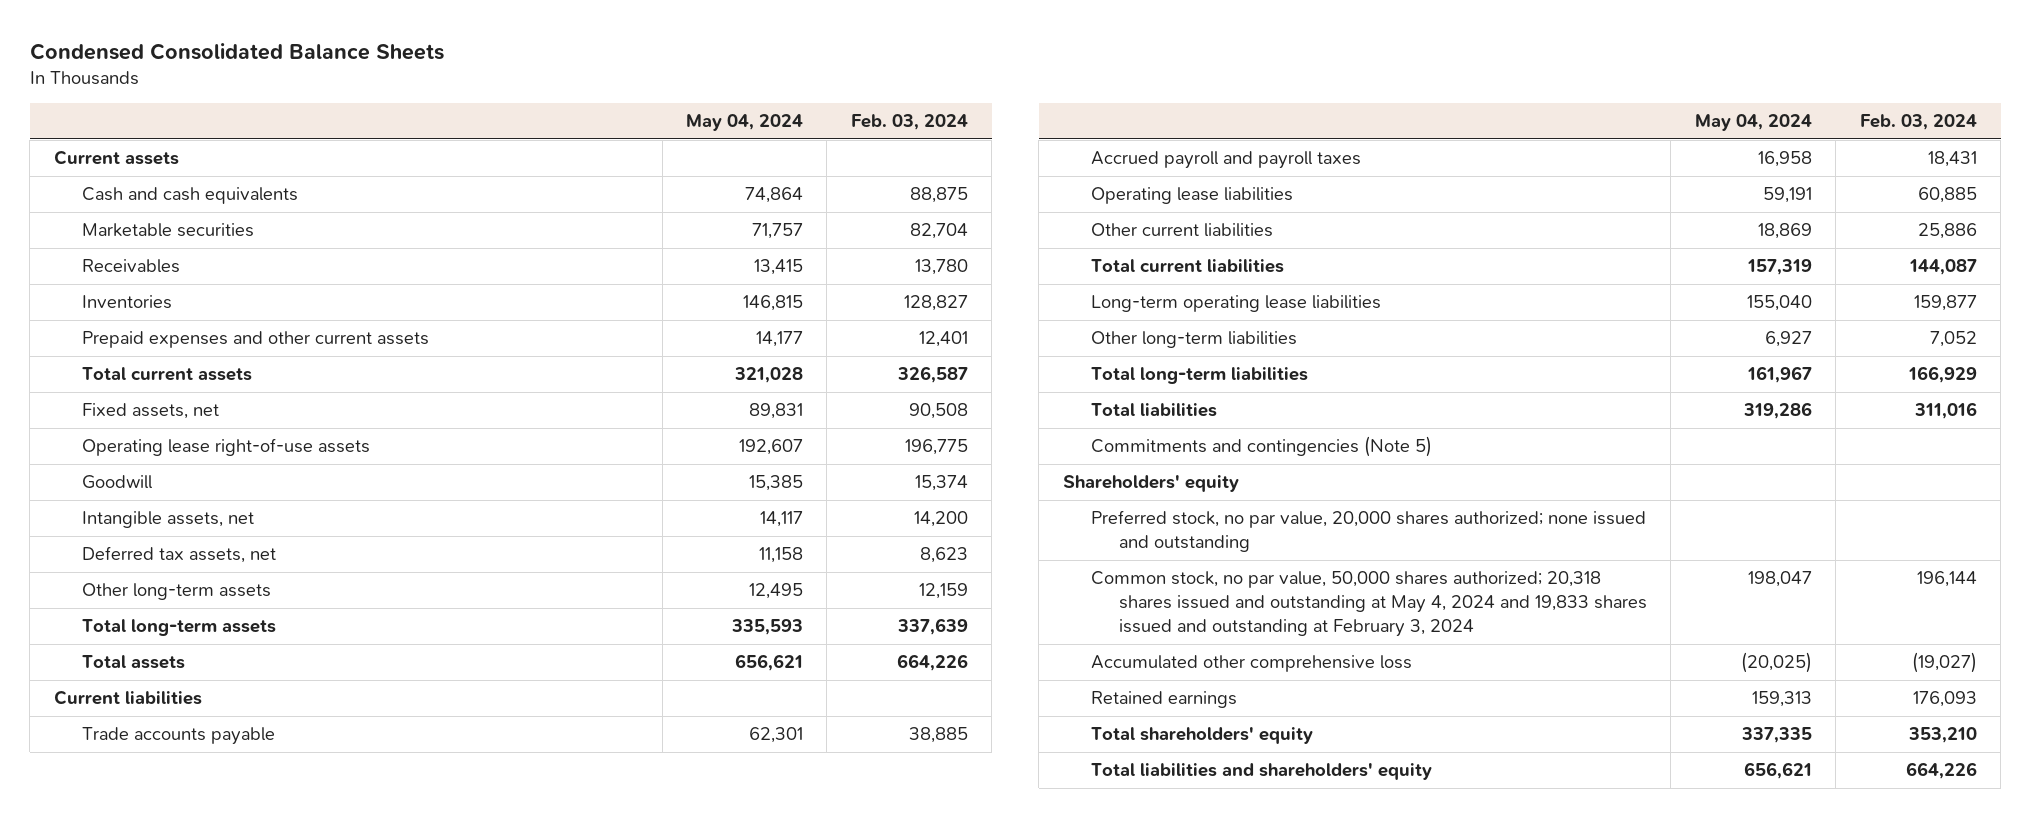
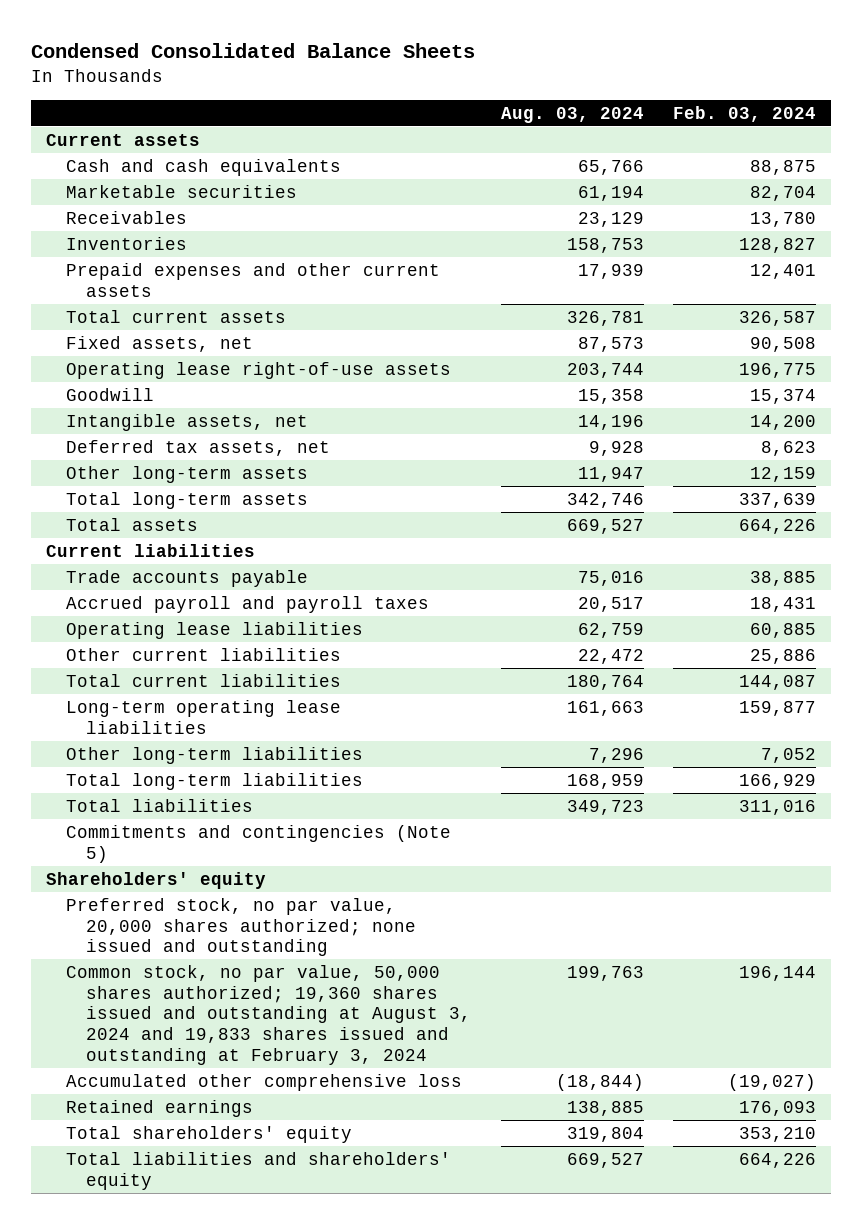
[686,114,804,132] May 04, 2024 -> none
none -> [500,106,644,123] Aug. 03, 2024
[1090,571,1647,638] Common stock, no par value, 50,000 shares authorized; 20,318 shares issued and outstanding at May 4, 2024 and 19,833 shares issued and outstanding at February 3, 2024 -> [65,964,472,1065] Common stock, no par value, 50,000 shares authorized; 19,360 shares issued and outstanding at August 3, 2024 and 19,833 shares issued and outstanding at February 3, 2024

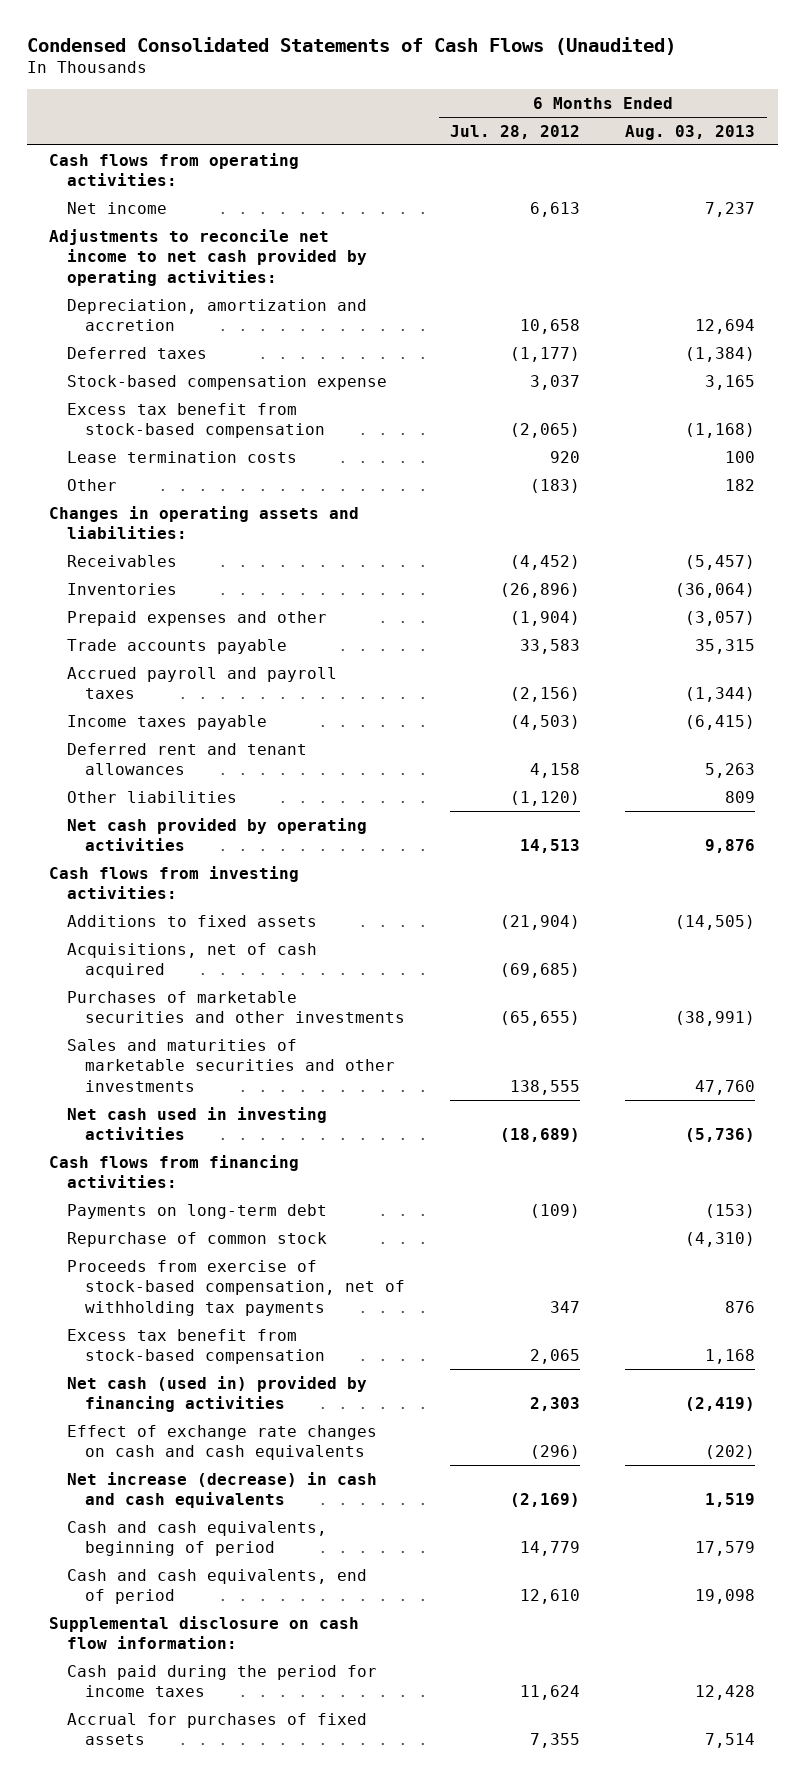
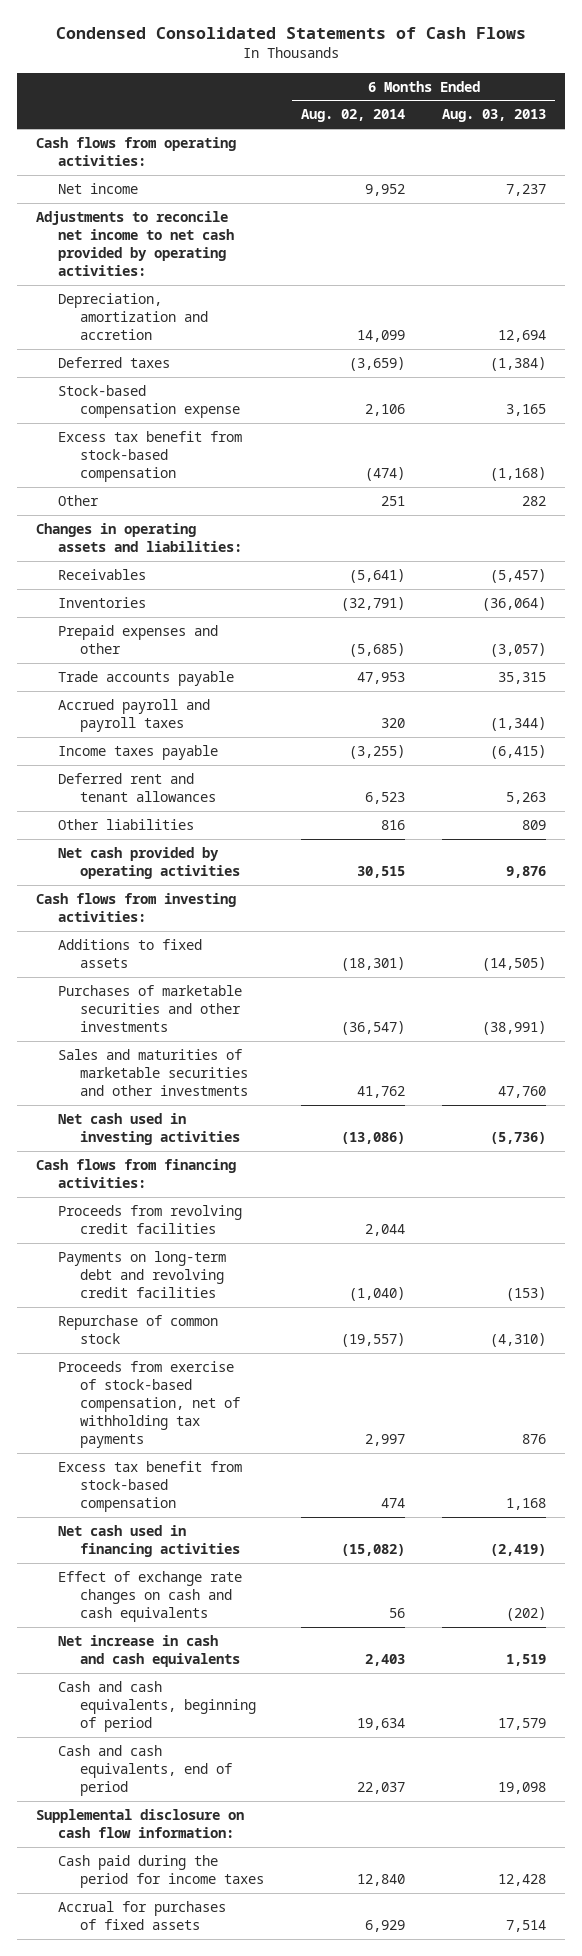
[26,36,676,55] Condensed Consolidated Statements of Cash Flows (Unaudited) -> [55,27,526,40] Condensed Consolidated Statements of Cash Flows
[450,124,581,139] Jul. 28, 2012 -> none
none -> [301,109,406,123] Aug. 02, 2014
[67,450,298,463] Lease termination costs -> none
[725,478,756,491] 182 -> [522,496,547,507] 282
[67,942,318,979] Acquisitions, net of cash acquired -> none
none -> [57,1205,242,1234] Proceeds from revolving credit facilities
[67,1203,328,1219] Payments on long-term debt -> [57,1251,226,1298] Payments on long-term debt and revolving credit facilities
[67,1375,368,1413] Net cash (used in) provided by financing activities -> [57,1525,241,1557] Net cash used in financing activities
[67,1471,378,1509] Net increase (decrease) in cash and cash equivalents -> [57,1635,241,1667] Net increase in cash and cash equivalents

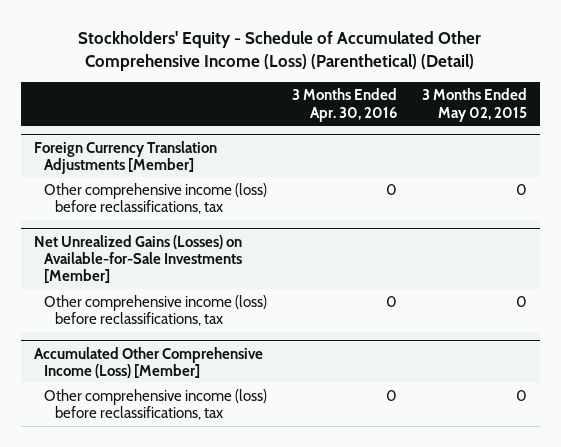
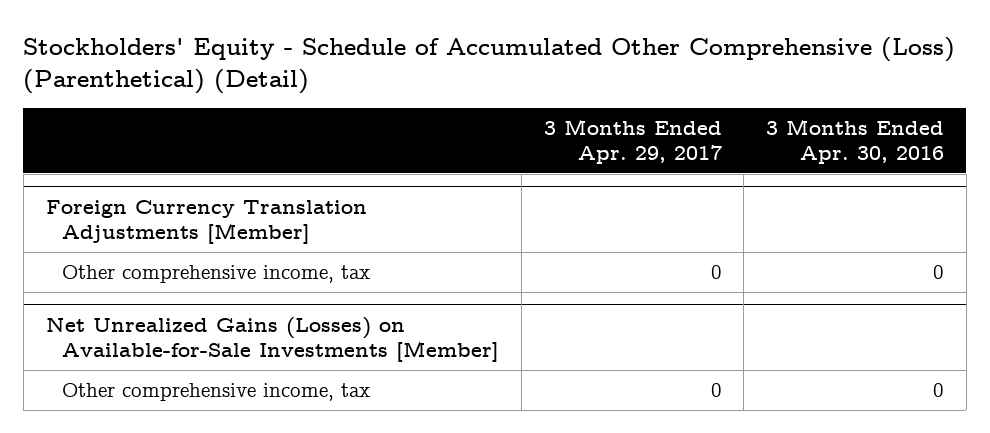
[78,31,482,72] Stockholders' Equity - Schedule of Accumulated Other Comprehensive Income (Loss) (Parenthetical) (Detail) -> [23,37,956,95] Stockholders' Equity - Schedule of Accumulated Other Comprehensive (Loss) (Parenthetical) (Detail)
[422,88,528,122] 3 Months Ended May 02, 2015 -> none
none -> [543,118,722,164] 3 Months Ended Apr. 29, 2017
[44,182,268,215] Other comprehensive income (loss) before reclassifications, tax -> [62,265,371,284] Other comprehensive income, tax
[33,346,263,378] Accumulated Other Comprehensive Income (Loss) [Member] -> none
[44,388,268,421] Other comprehensive income (loss) before reclassifications, tax -> none
[44,294,268,327] Other comprehensive income (loss) before reclassifications, tax -> [62,383,371,402] Other comprehensive income, tax

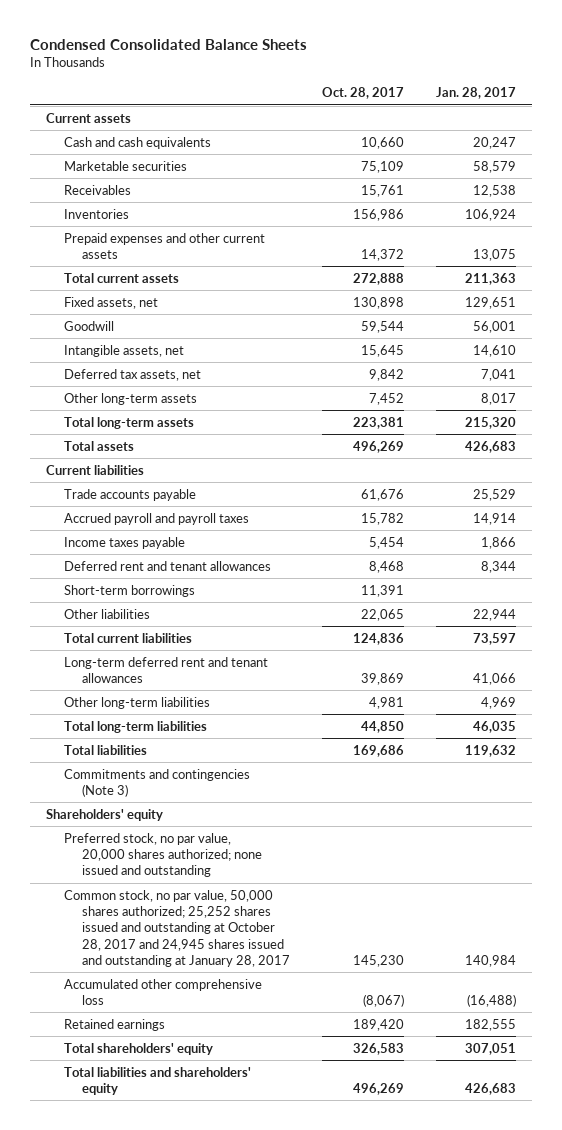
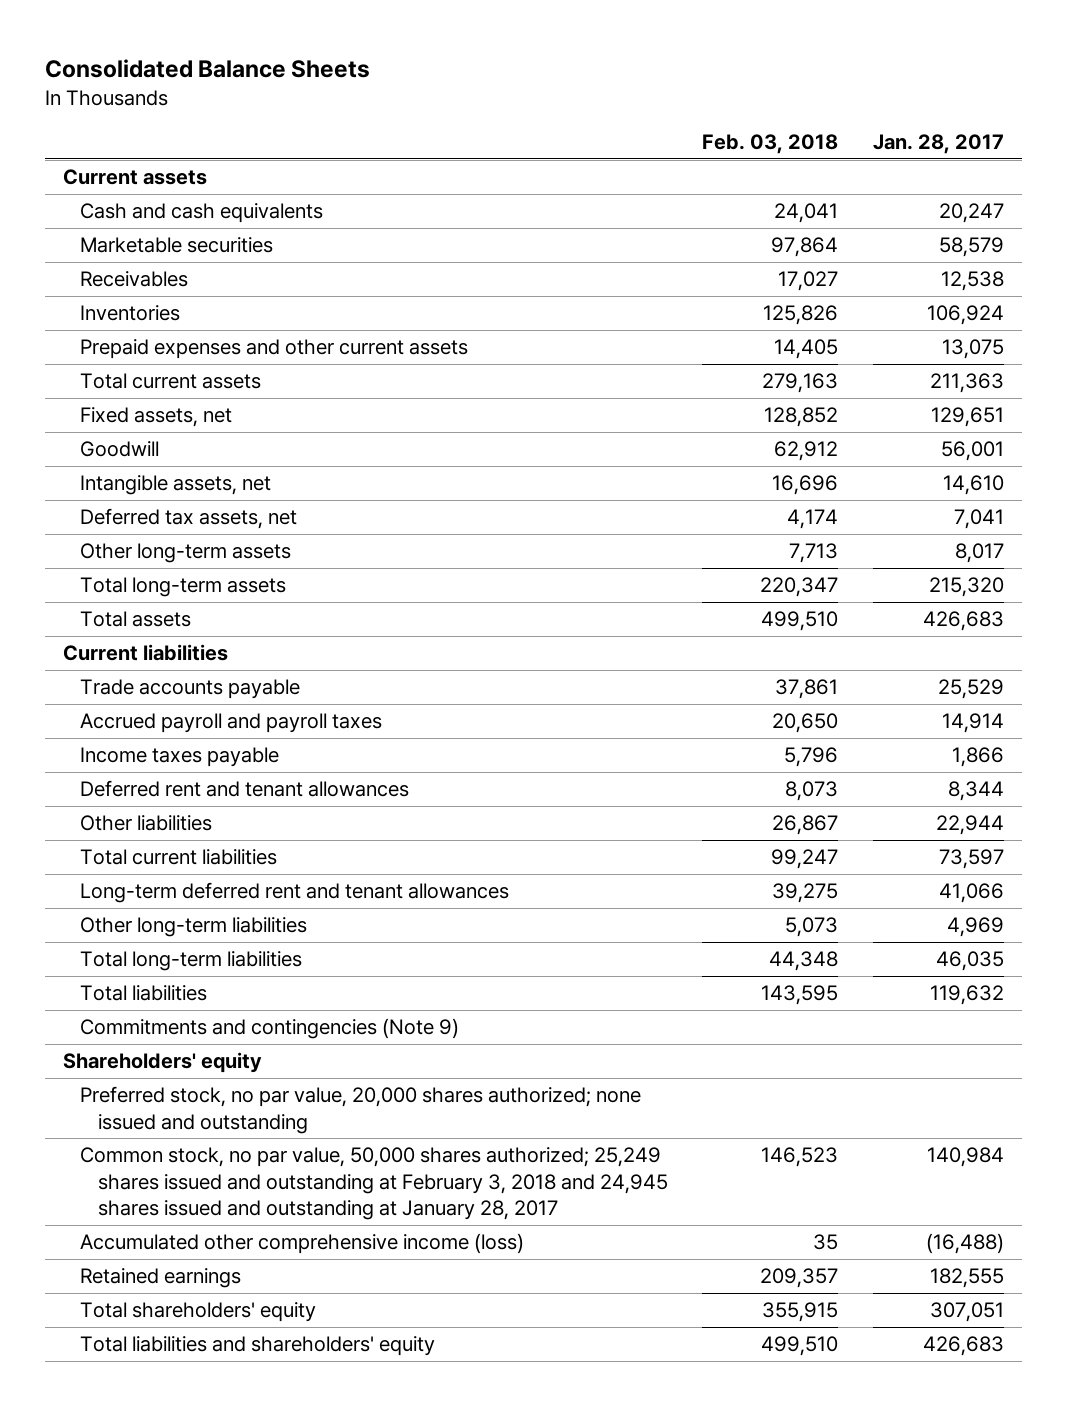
[29,38,307,50] Condensed Consolidated Balance Sheets -> [45,59,371,79] Consolidated Balance Sheets
[321,87,404,100] Oct. 28, 2017 -> none
none -> [702,134,839,155] Feb. 03, 2018
[63,584,195,597] Short-term borrowings -> none
[63,768,250,798] Commitments and contingencies (Note 3) -> [80,1018,460,1040] Commitments and contingencies (Note 9)
[63,889,290,967] Common stock, no par value, 50,000 shares authorized; 25,252 shares issued and outstanding at October 28, 2017 and 24,945 shares issued and outstanding at January 28, 2017 -> [80,1147,668,1221] Common stock, no par value, 50,000 shares authorized; 25,249 shares issued and outstanding at February 3, 2018 and 24,945 shares issued and outstanding at January 28, 2017
[63,978,262,1006] Accumulated other comprehensive loss -> [80,1233,525,1255] Accumulated other comprehensive income (loss)

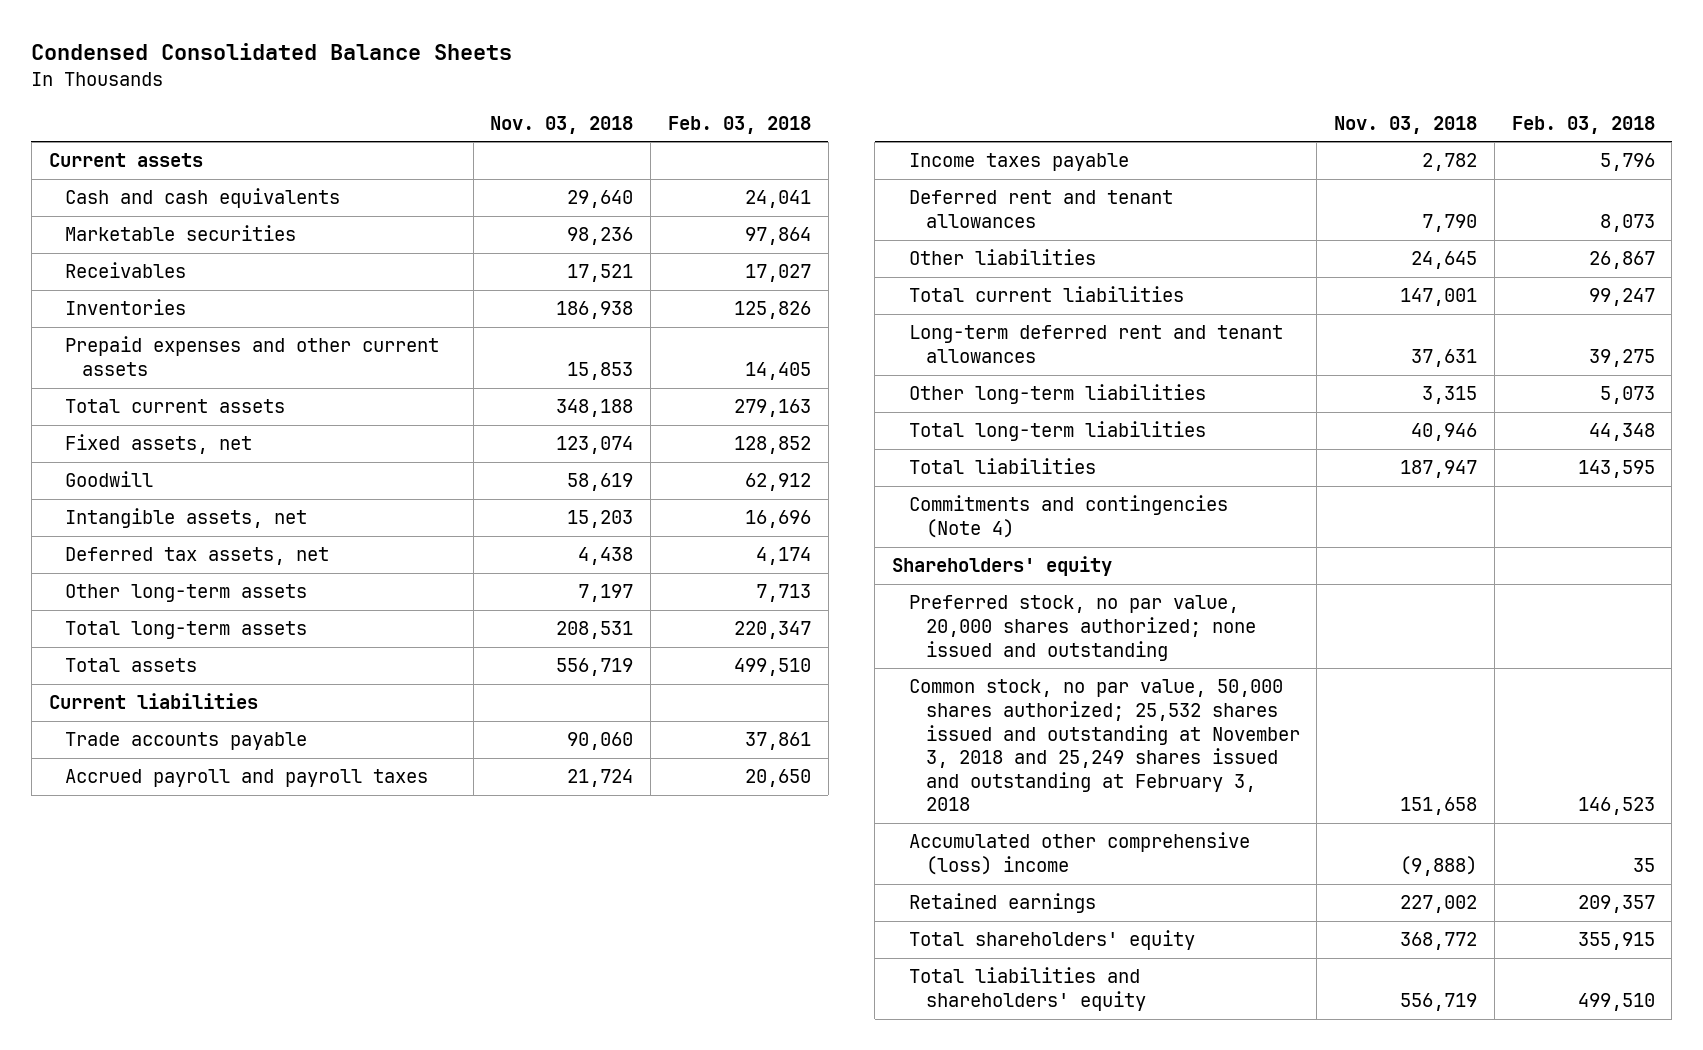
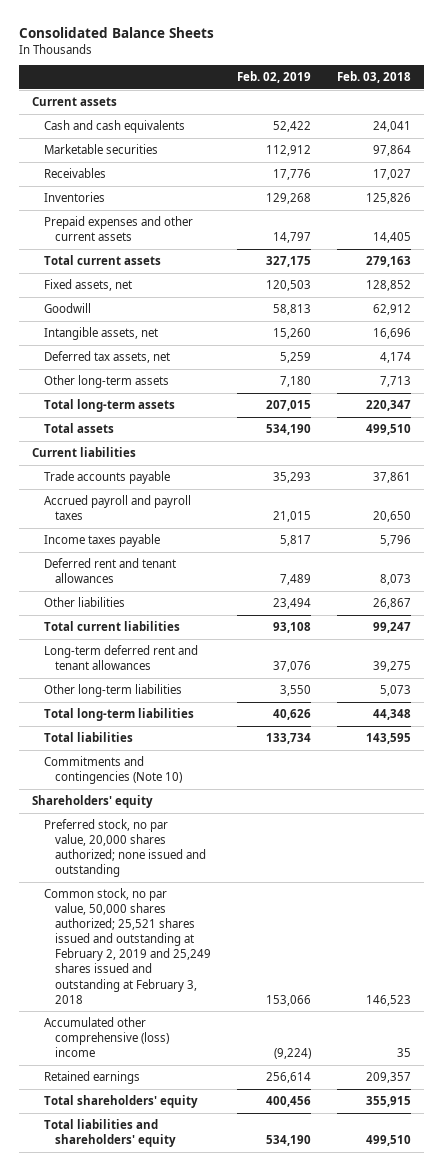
[31,43,513,61] Condensed Consolidated Balance Sheets -> [19,26,215,38] Consolidated Balance Sheets
[490,115,634,134] Nov. 03, 2018 -> none
none -> [236,71,311,84] Feb. 02, 2019
[908,495,1228,538] Commitments and contingencies (Note 4) -> [43,756,182,785] Commitments and contingencies (Note 10)
[908,679,1300,812] Common stock, no par value, 50,000 shares authorized; 25,532 shares issued and outstanding at November 3, 2018 and 25,249 shares issued and outstanding at February 3, 2018 -> [43,888,211,1004] Common stock, no par value, 50,000 shares authorized; 25,521 shares issued and outstanding at February 2, 2019 and 25,249 shares issued and outstanding at February 3, 2018

